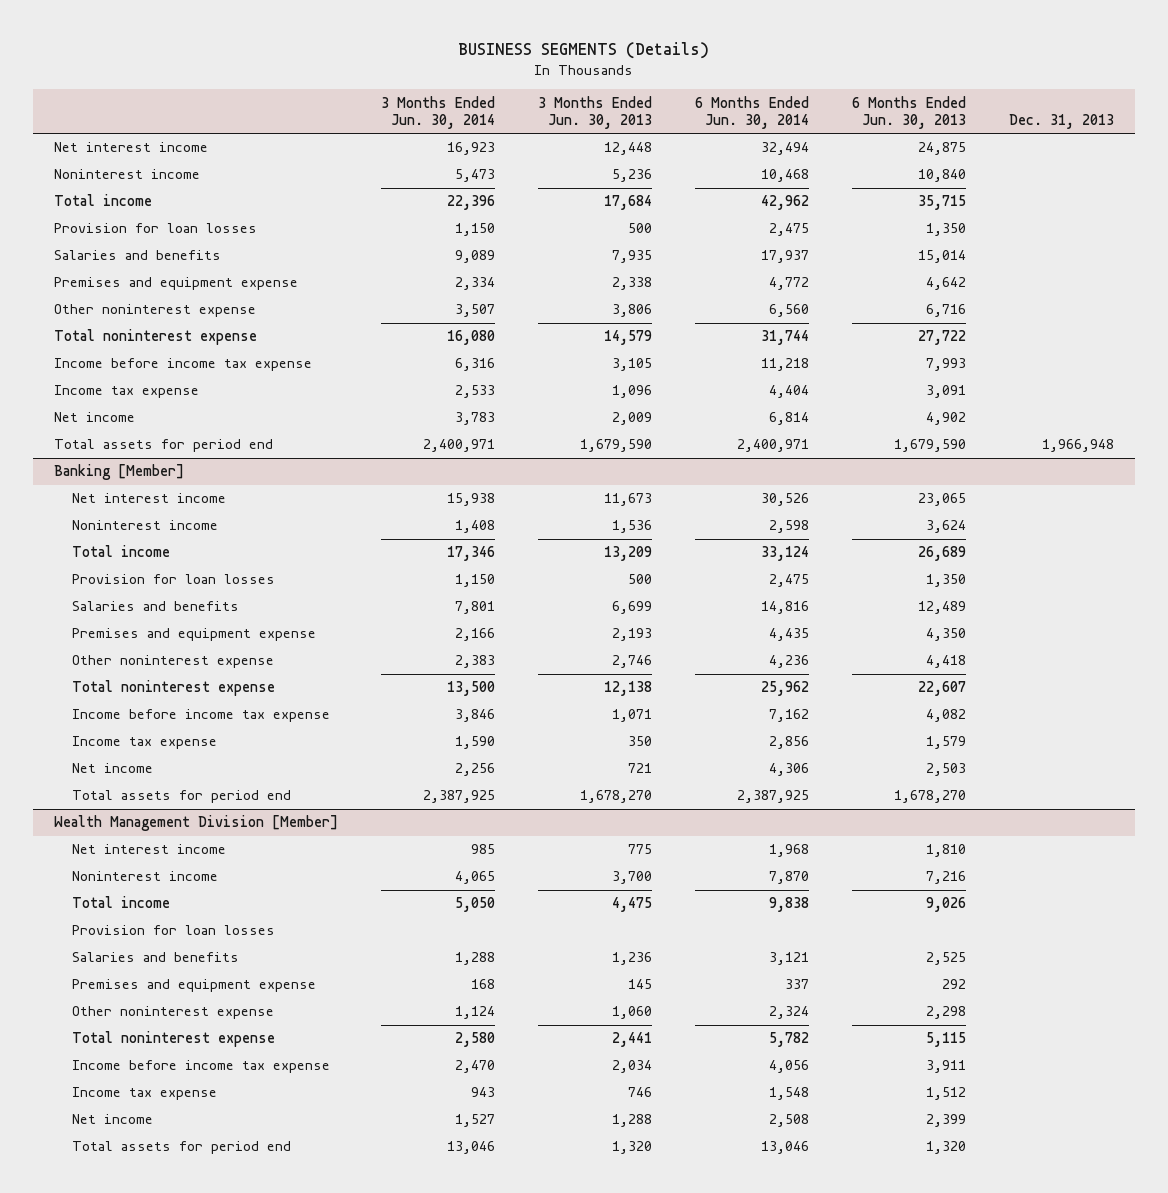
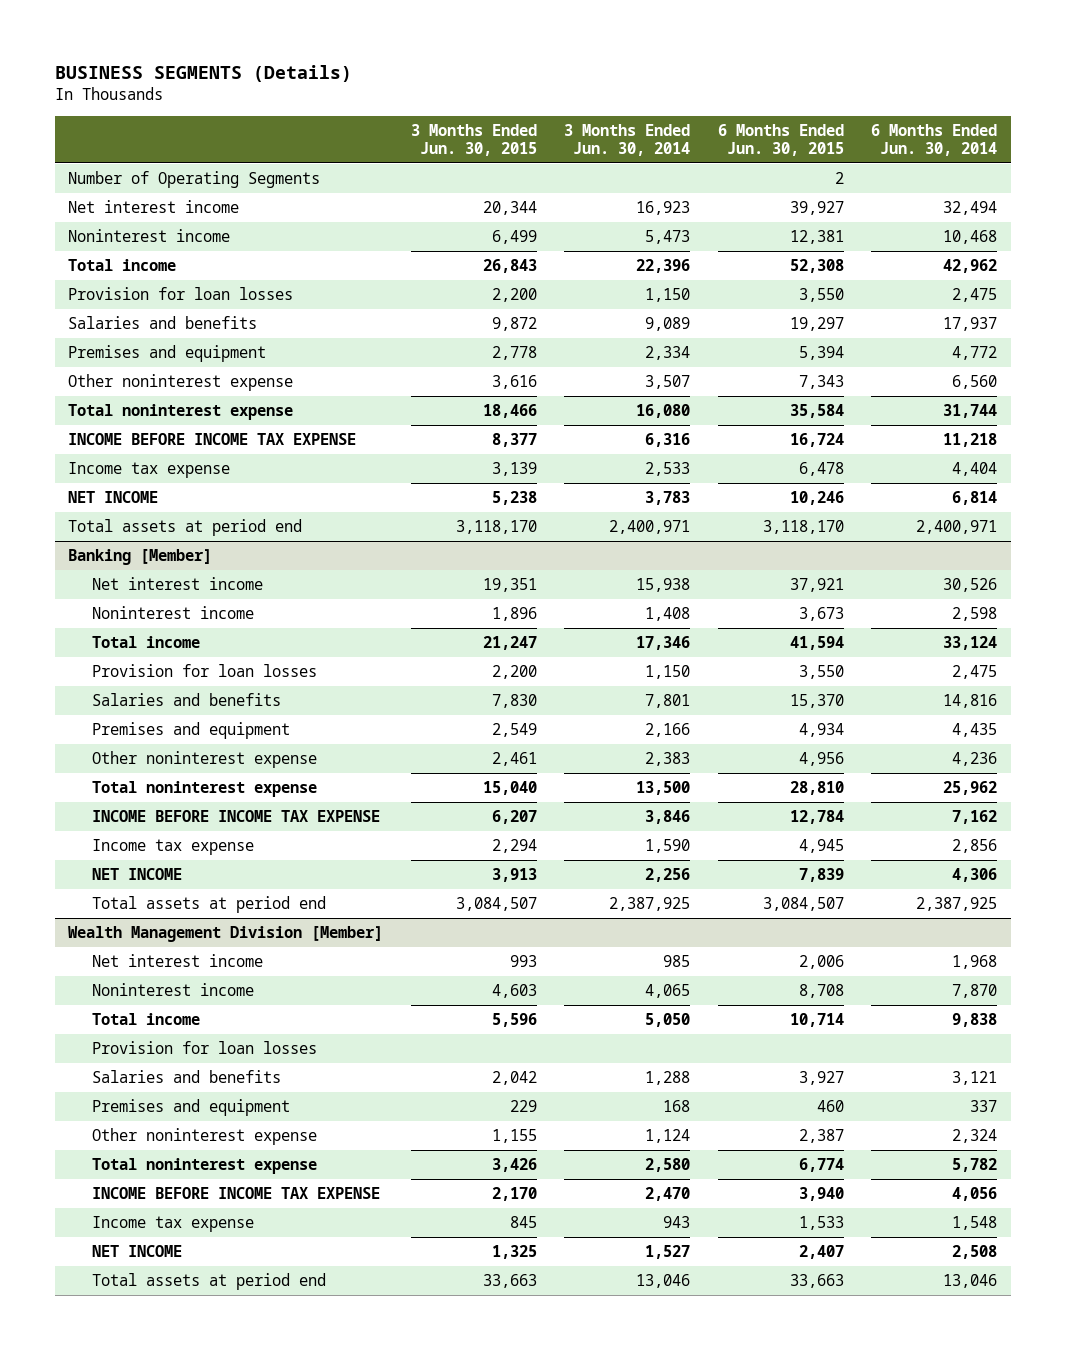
[538,95,653,129] 3 Months Ended Jun. 30, 2013 -> none
[851,95,966,129] 6 Months Ended Jun. 30, 2013 -> none
[1008,113,1114,129] Dec. 31, 2013 -> none
none -> [410,123,537,156] 3 Months Ended Jun. 30, 2015
none -> [717,123,844,156] 6 Months Ended Jun. 30, 2015
none -> [68,171,321,189] Number of Operating Segments
[54,277,299,291] Premises and equipment expense -> [68,345,267,363] Premises and equipment
[54,358,313,372] Income before income tax expense -> [68,433,357,446] INCOME BEFORE INCOME TAX EXPENSE
[54,412,136,423] Net income -> [68,491,159,504] NET INCOME
[54,439,274,453] Total assets for period end -> [68,519,303,537] Total assets at period end
[71,628,316,642] Premises and equipment expense -> [92,722,291,740] Premises and equipment
[71,709,330,723] Income before income tax expense -> [92,810,381,823] INCOME BEFORE INCOME TAX EXPENSE
[71,763,153,774] Net income -> [92,868,183,881] NET INCOME
[71,790,291,804] Total assets for period end -> [92,896,327,914] Total assets at period end
[71,979,316,993] Premises and equipment expense -> [92,1099,291,1117] Premises and equipment
[71,1060,330,1074] Income before income tax expense -> [92,1187,381,1200] INCOME BEFORE INCOME TAX EXPENSE
[71,1114,153,1125] Net income -> [92,1245,183,1258] NET INCOME
[71,1141,291,1155] Total assets for period end -> [92,1273,327,1291] Total assets at period end

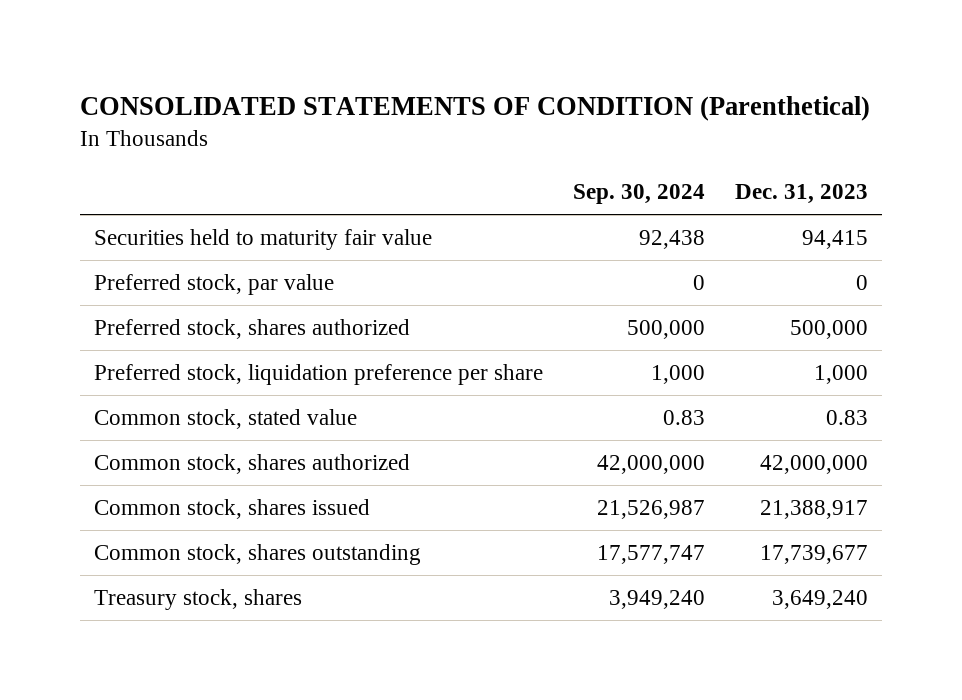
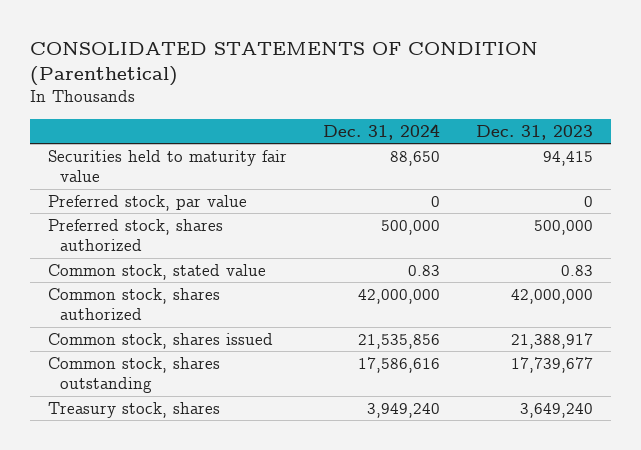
[572,184,705,205] Sep. 30, 2024 -> none
none -> [322,123,440,140] Dec. 31, 2024
[94,363,544,385] Preferred stock, liquidation preference per share -> none

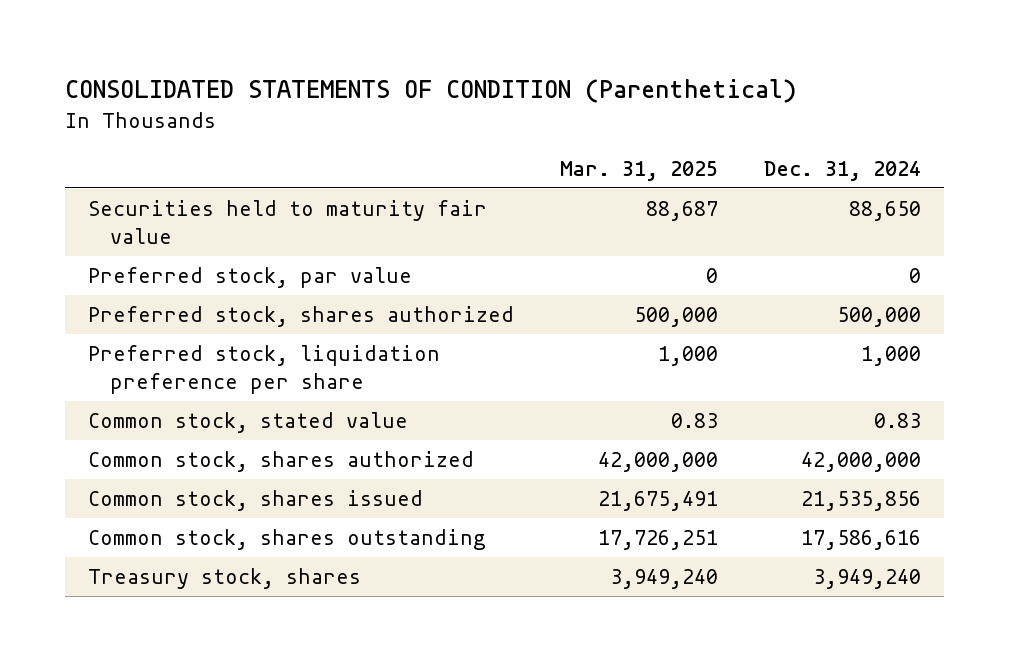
[476,124,594,140] Dec. 31, 2023 -> none
none -> [559,160,718,181] Mar. 31, 2025
none -> [87,344,440,394] Preferred stock, liquidation preference per share

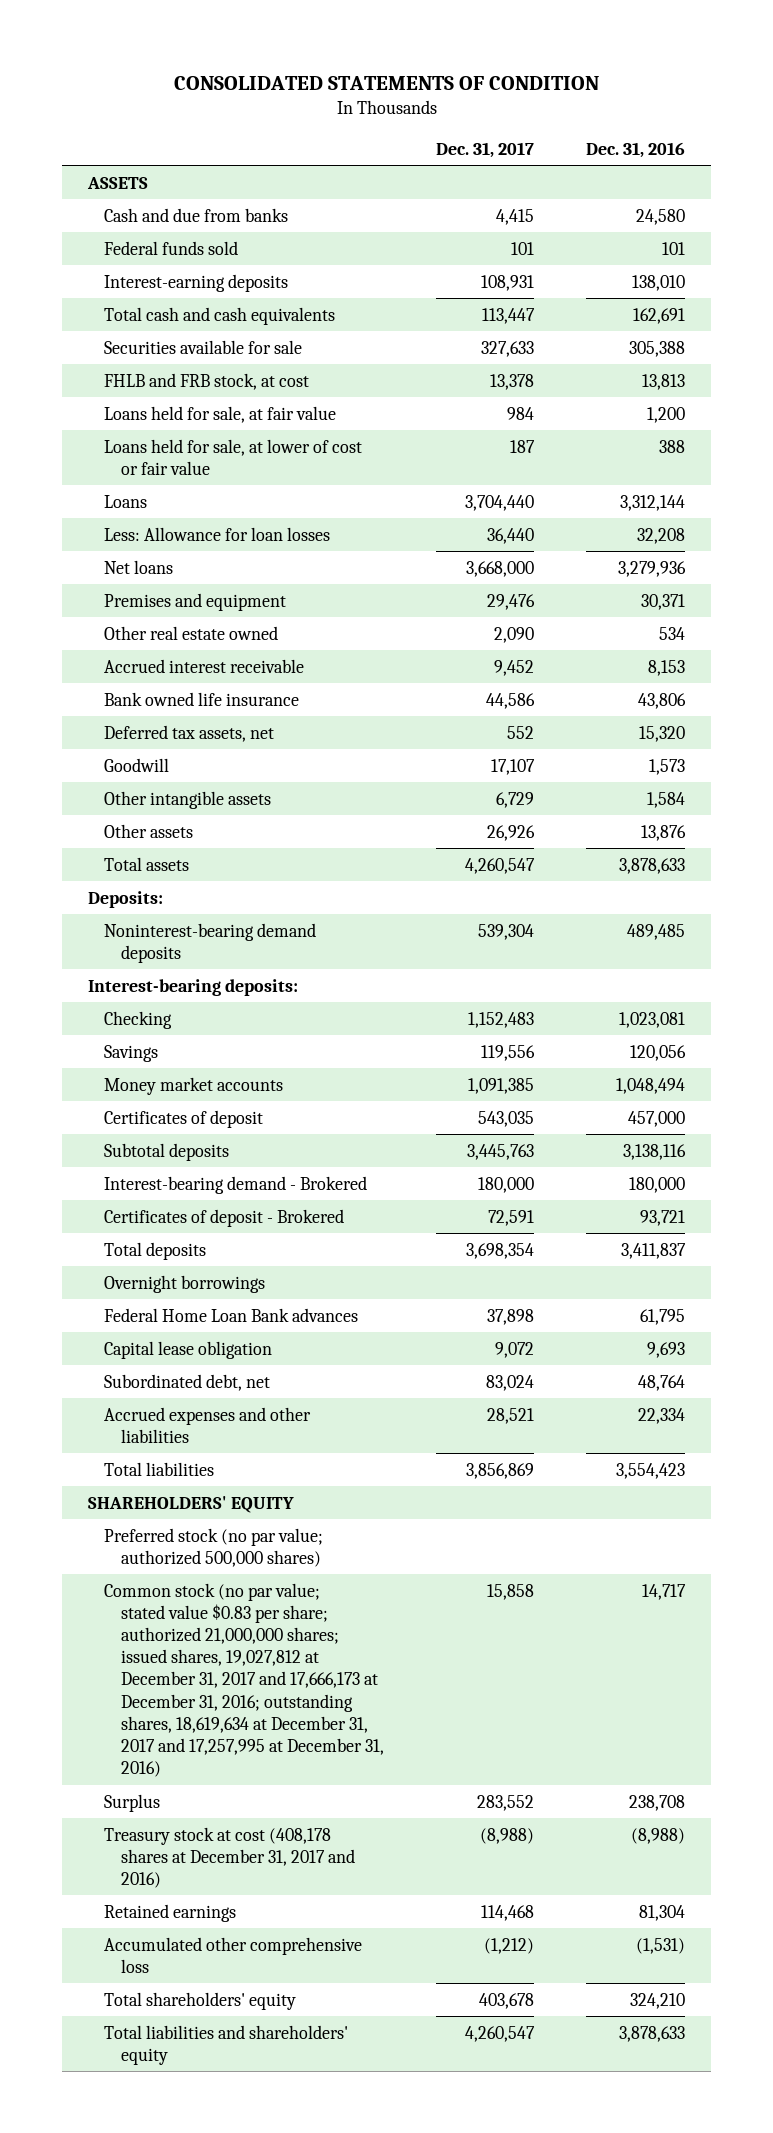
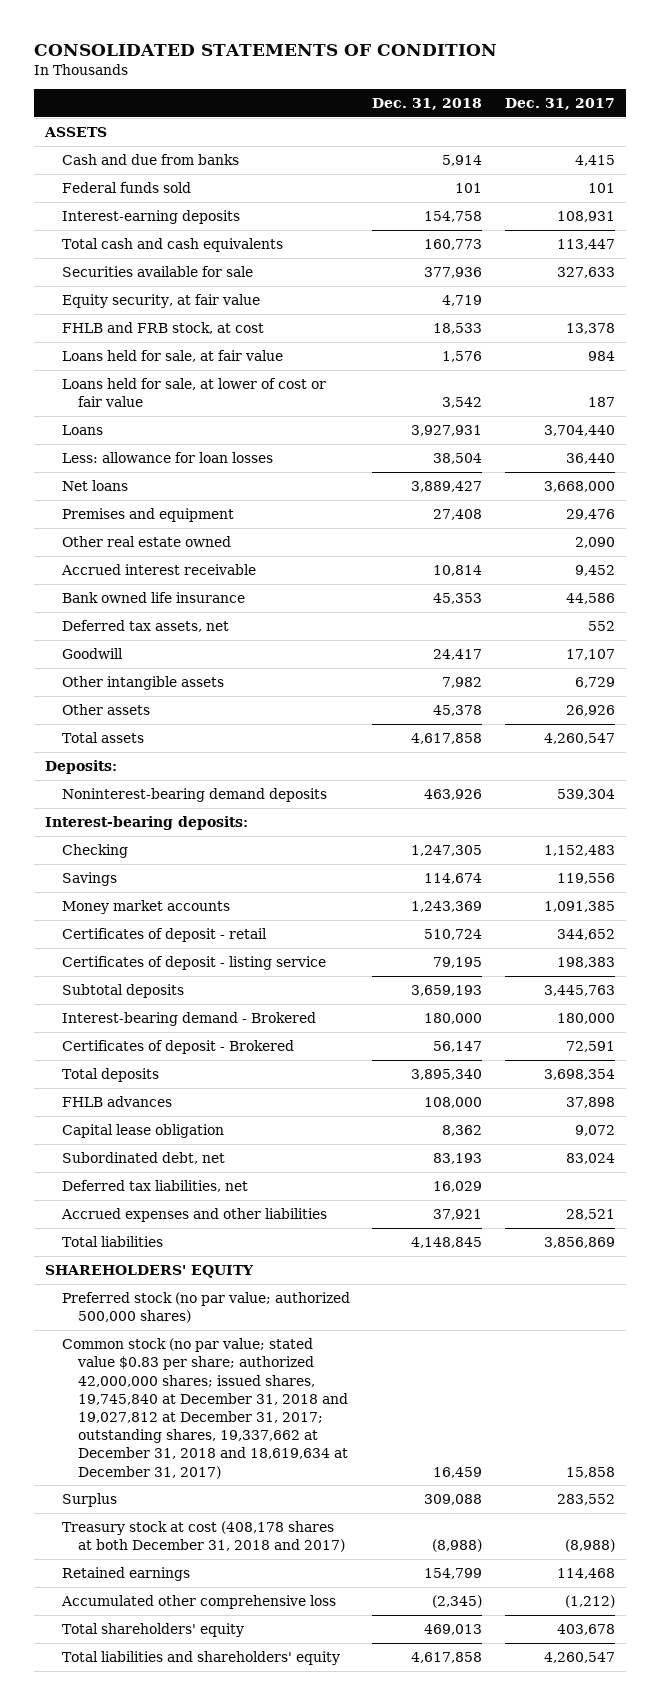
[586,141,686,158] Dec. 31, 2016 -> none
none -> [372,98,483,111] Dec. 31, 2018
none -> [61,294,260,309] Equity security, at fair value
[104,526,331,541] Less: Allowance for loan losses -> [61,452,273,464] Less: allowance for loan losses
[104,1109,264,1128] Certificates of deposit -> [61,928,267,943] Certificates of deposit - retail
[477,1110,534,1127] 543,035 -> [556,929,615,941] 344,652
none -> [61,956,326,971] Certificates of deposit - listing service
[104,1274,266,1293] Overnight borrowings -> none
[104,1307,359,1322] Federal Home Loan Bank advances -> [61,1096,172,1108] FHLB advances
none -> [61,1180,248,1193] Deferred tax liabilities, net
[104,1582,384,1778] Common stock (no par value; stated value $0.83 per share; authorized 21,000,000 shares; issued shares, 19,027,812 at December 31, 2017 and 17,666,173 at December 31, 2016; outstanding shares, 18,619,634 at December 31, 2017 and 17,257,995 at December 31, 2016) -> [61,1338,349,1479] Common stock (no par value; stated value $0.83 per share; authorized 42,000,000 shares; issued shares, 19,745,840 at December 31, 2018 and 19,027,812 at December 31, 2017; outstanding shares, 19,337,662 at December 31, 2018 and 18,619,634 at December 31, 2017)
[104,1826,355,1889] Treasury stock at cost (408,178 shares at December 31, 2017 and 2016) -> [61,1521,346,1553] Treasury stock at cost (408,178 shares at both December 31, 2018 and 2017)

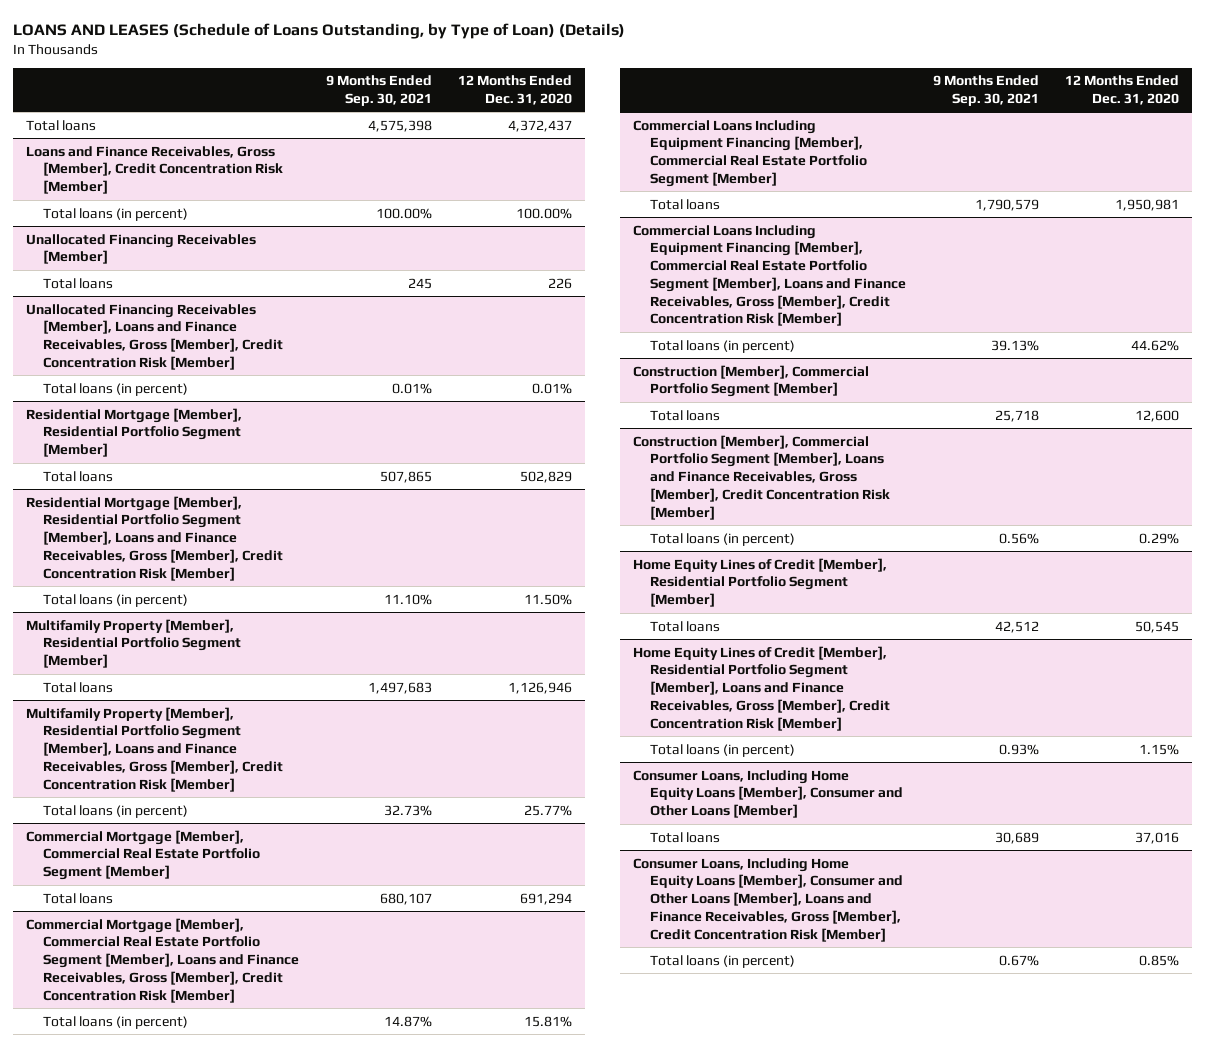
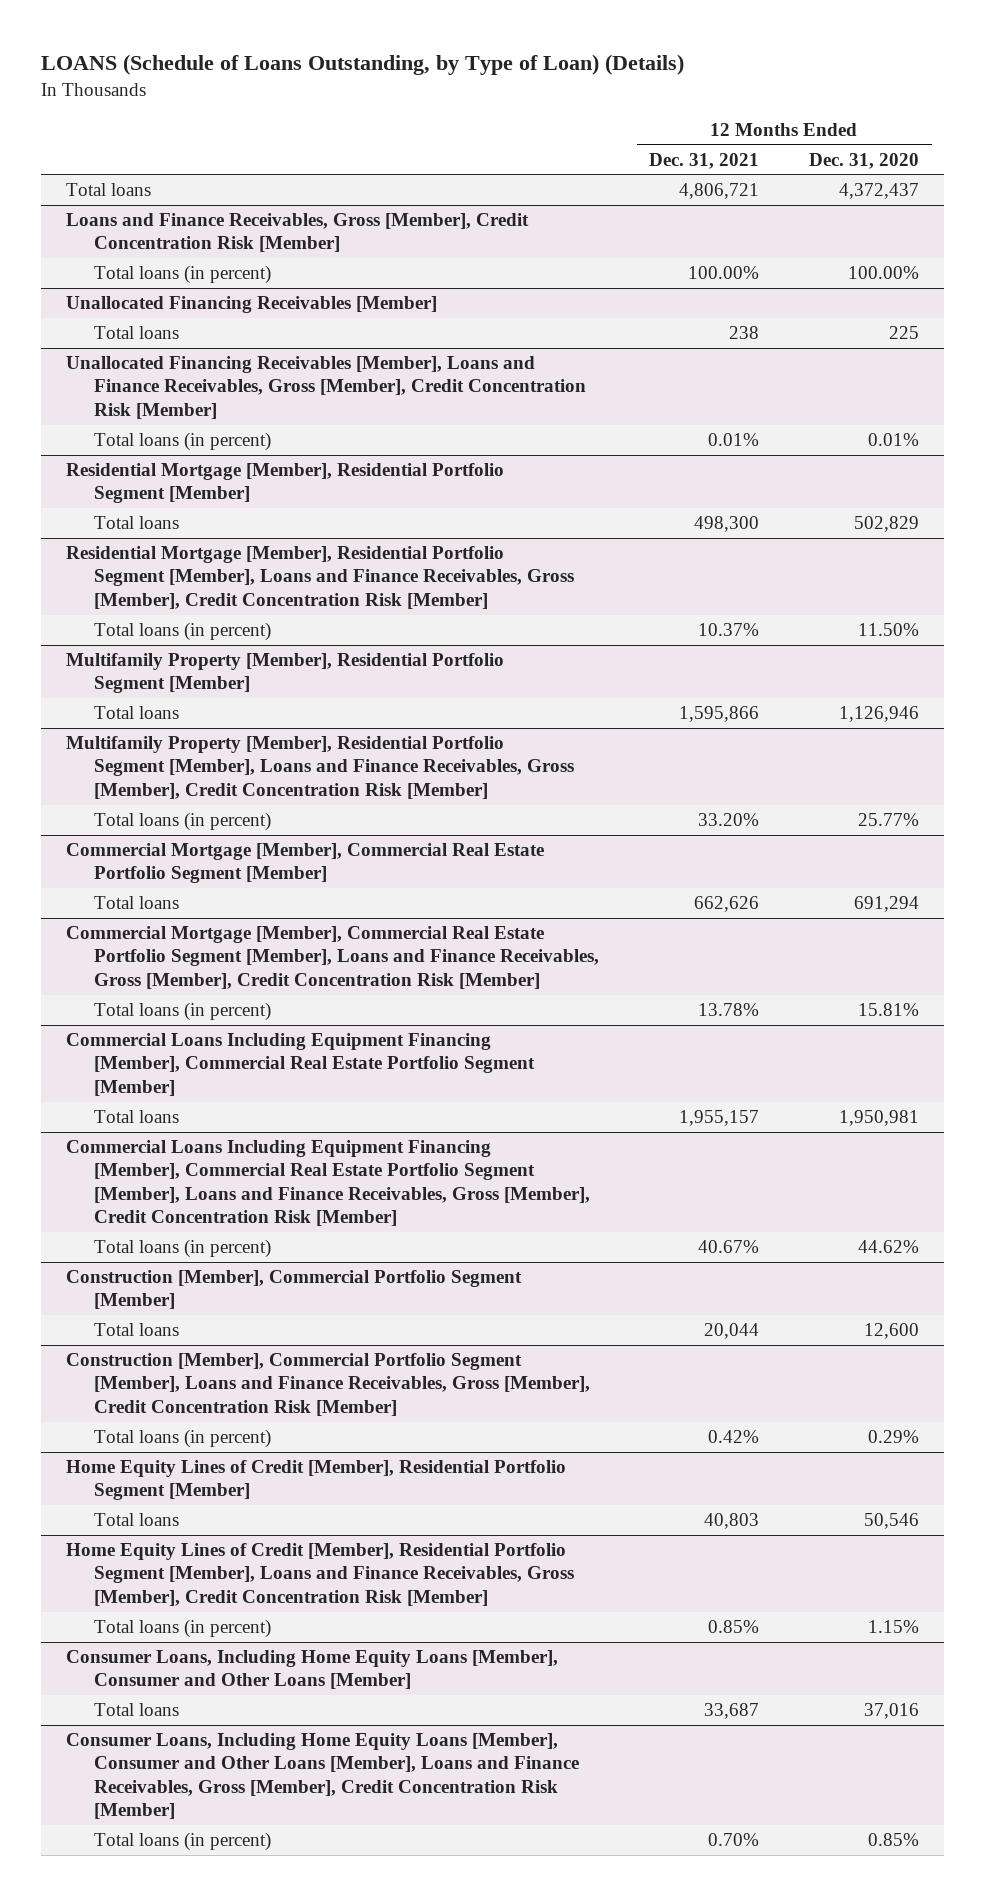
[13,22,626,39] LOANS AND LEASES (Schedule of Loans Outstanding, by Type of Loan) (Details) -> [40,54,684,76] LOANS (Schedule of Loans Outstanding, by Type of Loan) (Details)
[325,75,432,106] 9 Months Ended Sep. 30, 2021 -> none
none -> [649,152,760,169] Dec. 31, 2021
[547,277,572,289] 226 -> [889,326,920,340] 225
[1134,620,1179,633] 50,545 -> [864,1513,920,1530] 50,546

